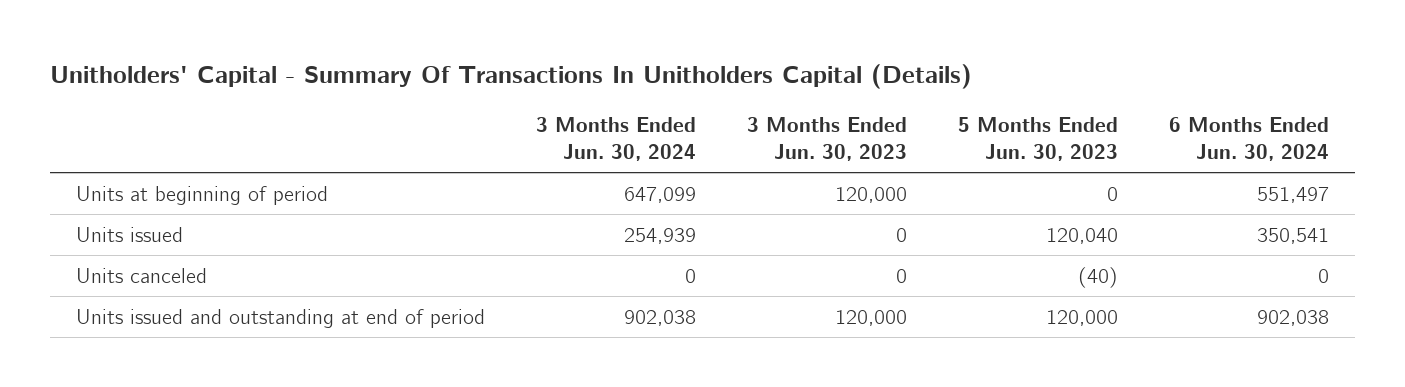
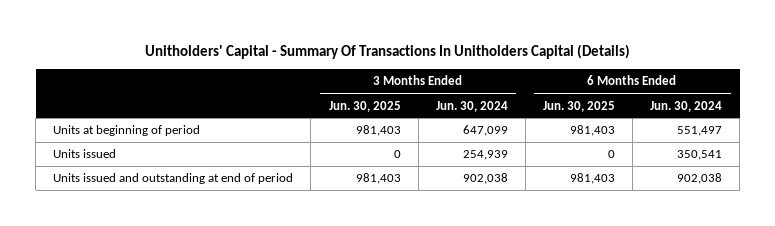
[746,116,907,162] 3 Months Ended Jun. 30, 2023 -> none
[958,116,1119,162] 5 Months Ended Jun. 30, 2023 -> none
none -> [328,100,401,112] Jun. 30, 2025
none -> [542,100,615,112] Jun. 30, 2025
[75,267,207,283] Units canceled -> none

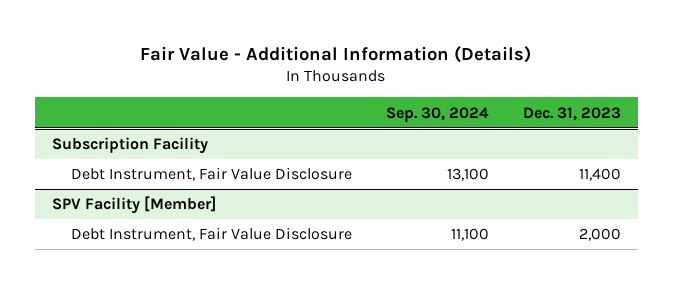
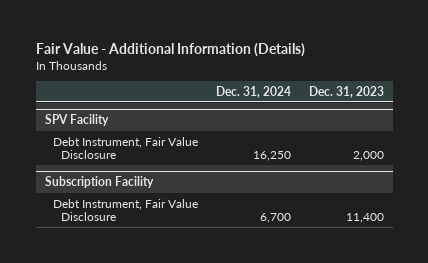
[385,106,489,122] Sep. 30, 2024 -> none
none -> [215,85,291,98] Dec. 31, 2024
none -> [44,114,109,127] SPV Facility
none -> [53,136,199,160] Debt Instrument, Fair Value Disclosure
[52,196,217,215] SPV Facility [Member] -> none
[70,227,352,242] Debt Instrument, Fair Value Disclosure -> none

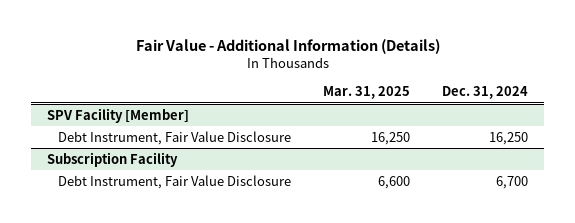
[308,85,384,98] Dec. 31, 2023 -> none
none -> [322,86,410,100] Mar. 31, 2025
[44,114,109,127] SPV Facility -> [47,107,190,123] SPV Facility [Member]

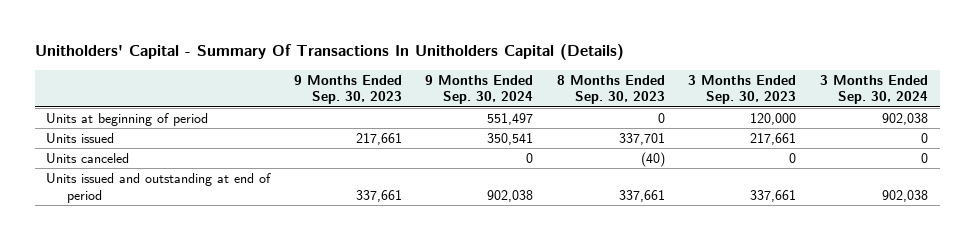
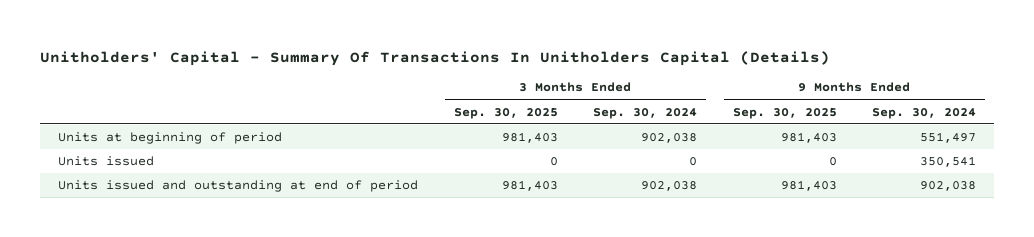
[293,74,402,105] 9 Months Ended Sep. 30, 2023 -> none
[556,74,665,105] 8 Months Ended Sep. 30, 2023 -> none
[688,74,797,105] 3 Months Ended Sep. 30, 2023 -> none
none -> [453,107,558,119] Sep. 30, 2025
none -> [732,107,837,119] Sep. 30, 2025
[46,152,130,163] Units canceled -> none

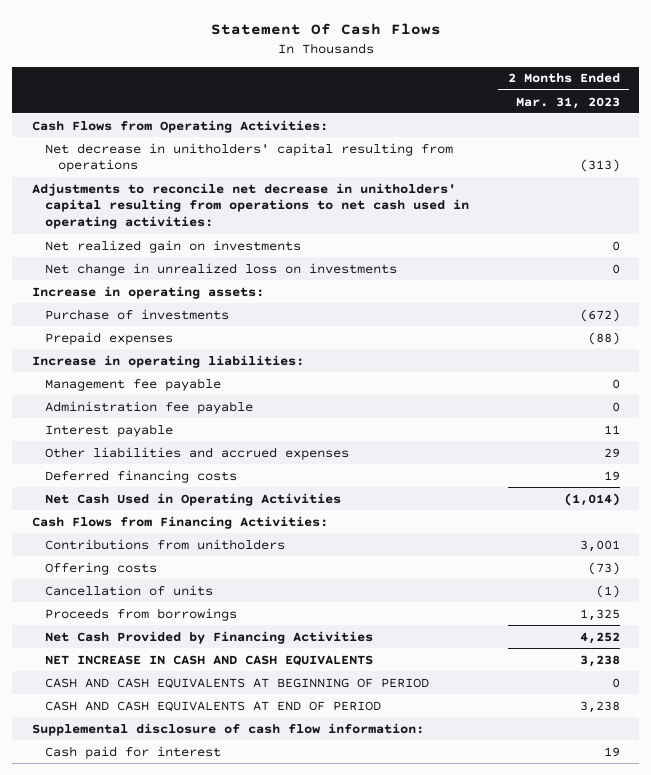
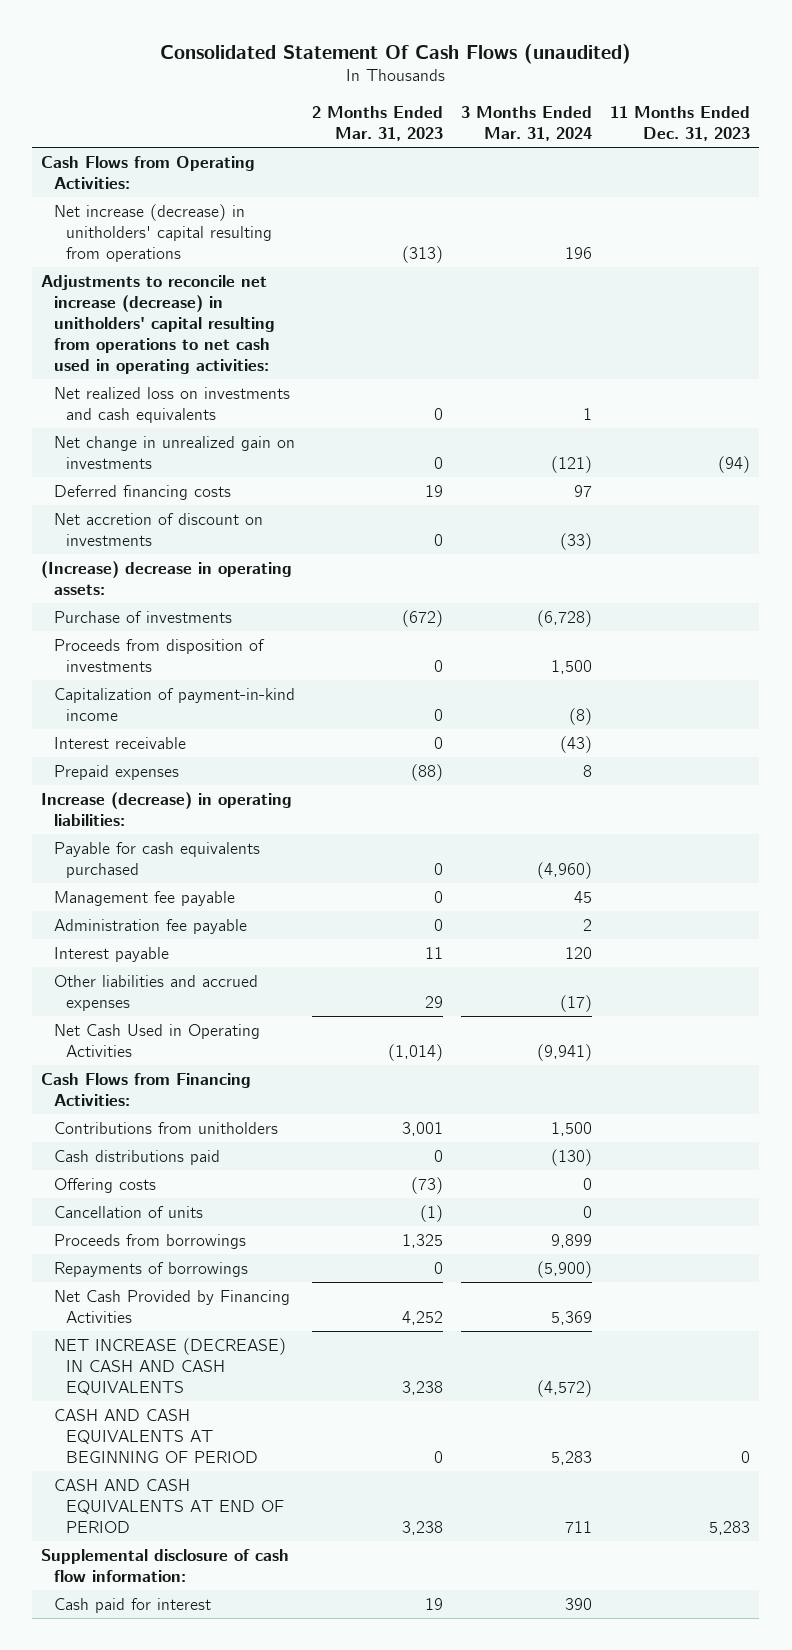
[210,23,441,36] Statement Of Cash Flows -> [159,43,631,64] Consolidated Statement Of Cash Flows (unaudited)
none -> [461,106,593,142] 3 Months Ended Mar. 31, 2024
none -> [610,106,751,142] 11 Months Ended Dec. 31, 2023
[45,239,302,253] Net realized gain on investments -> none
[45,142,454,173] Net decrease in unitholders' capital resulting from operations -> [53,203,272,262] Net increase (decrease) in unitholders' capital resulting from operations
[31,182,470,230] Adjustments to reconcile net decrease in unitholders' capital resulting from operations to net cash used in operating activities: -> [41,274,275,375] Adjustments to reconcile net increase (decrease) in unitholders' capital resulting from operations to net cash used in operating activities:
none -> [53,386,290,423] Net realized loss on investments and cash equivalents
[45,262,398,276] Net change in unrealized loss on investments -> [53,435,295,469] Net change in unrealized gain on investments
[45,469,238,483] Deferred financing costs -> [53,484,231,500] Deferred financing costs
none -> [53,512,263,546] Net accretion of discount on investments
[31,285,264,299] Increase in operating assets: -> [41,560,293,595] (Increase) decrease in operating assets:
none -> [53,638,265,672] Proceeds from disposition of investments
none -> [53,687,295,721] Capitalization of payment-in-kind income
none -> [53,736,186,749] Interest receivable
[31,354,304,368] Increase in operating liabilities: -> [41,791,293,826] Increase (decrease) in operating liabilities:
none -> [53,841,260,878] Payable for cash equivalents purchased
none -> [53,1149,220,1165] Cash distributions paid
none -> [53,1261,248,1277] Repayments of borrowings
[45,654,374,666] NET INCREASE IN CASH AND CASH EQUIVALENTS -> [53,1337,286,1395] NET INCREASE (DECREASE) IN CASH AND CASH EQUIVALENTS

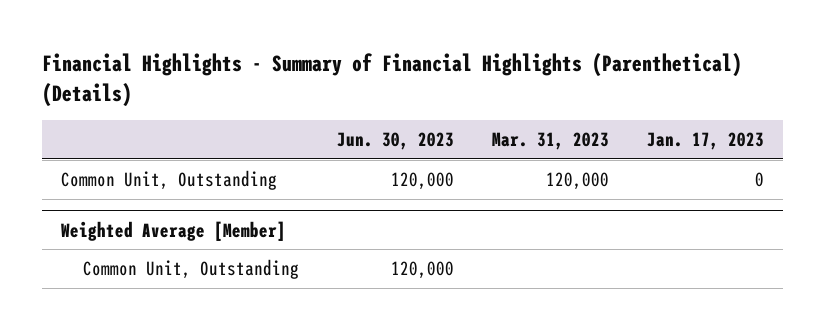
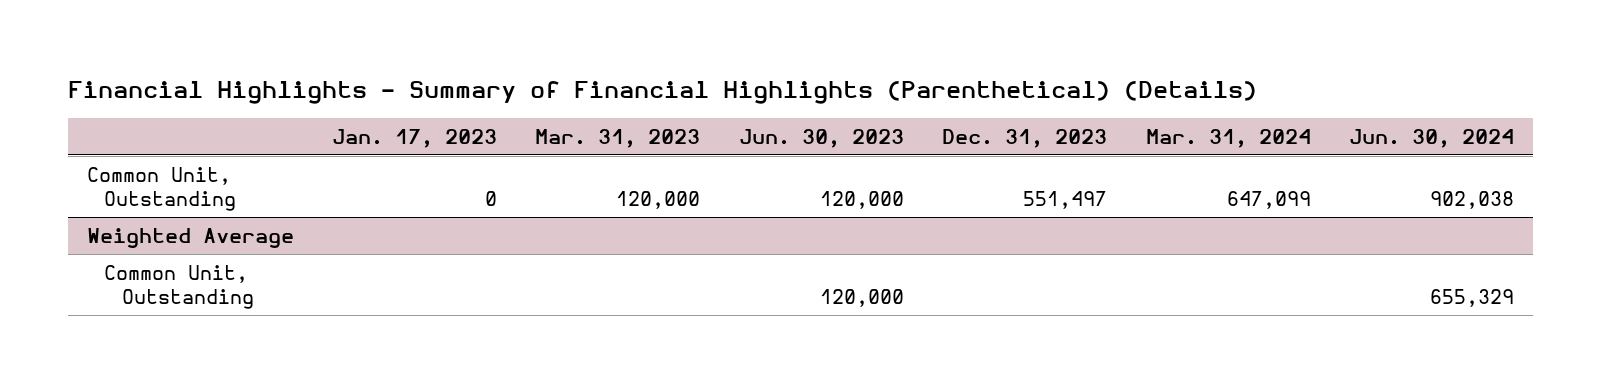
none -> [942,128,1108,148] Dec. 31, 2023
none -> [1145,128,1311,148] Mar. 31, 2024
none -> [1348,128,1514,148] Jun. 30, 2024
[60,220,286,241] Weighted Average [Member] -> [86,228,294,249] Weighted Average

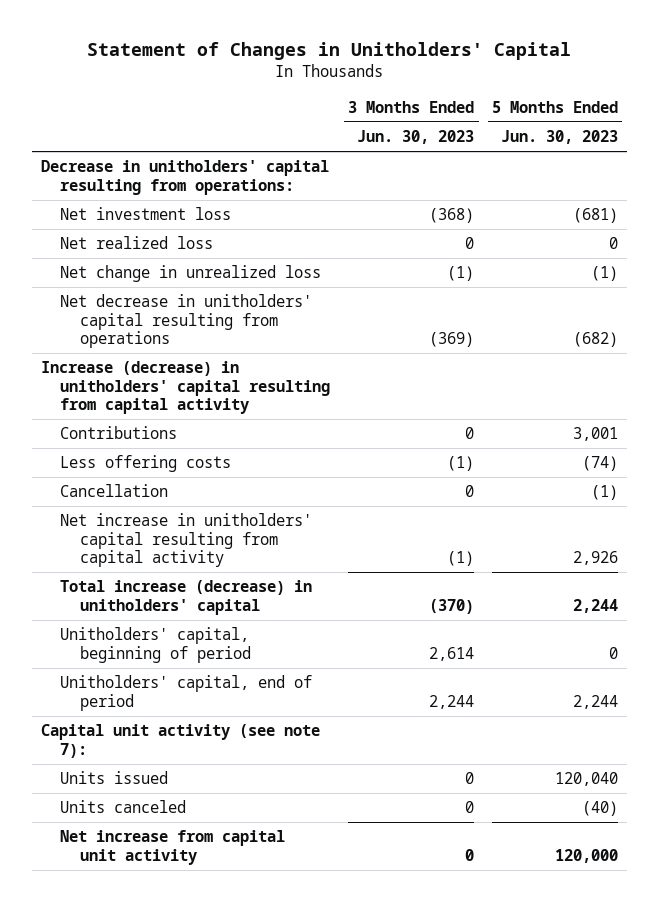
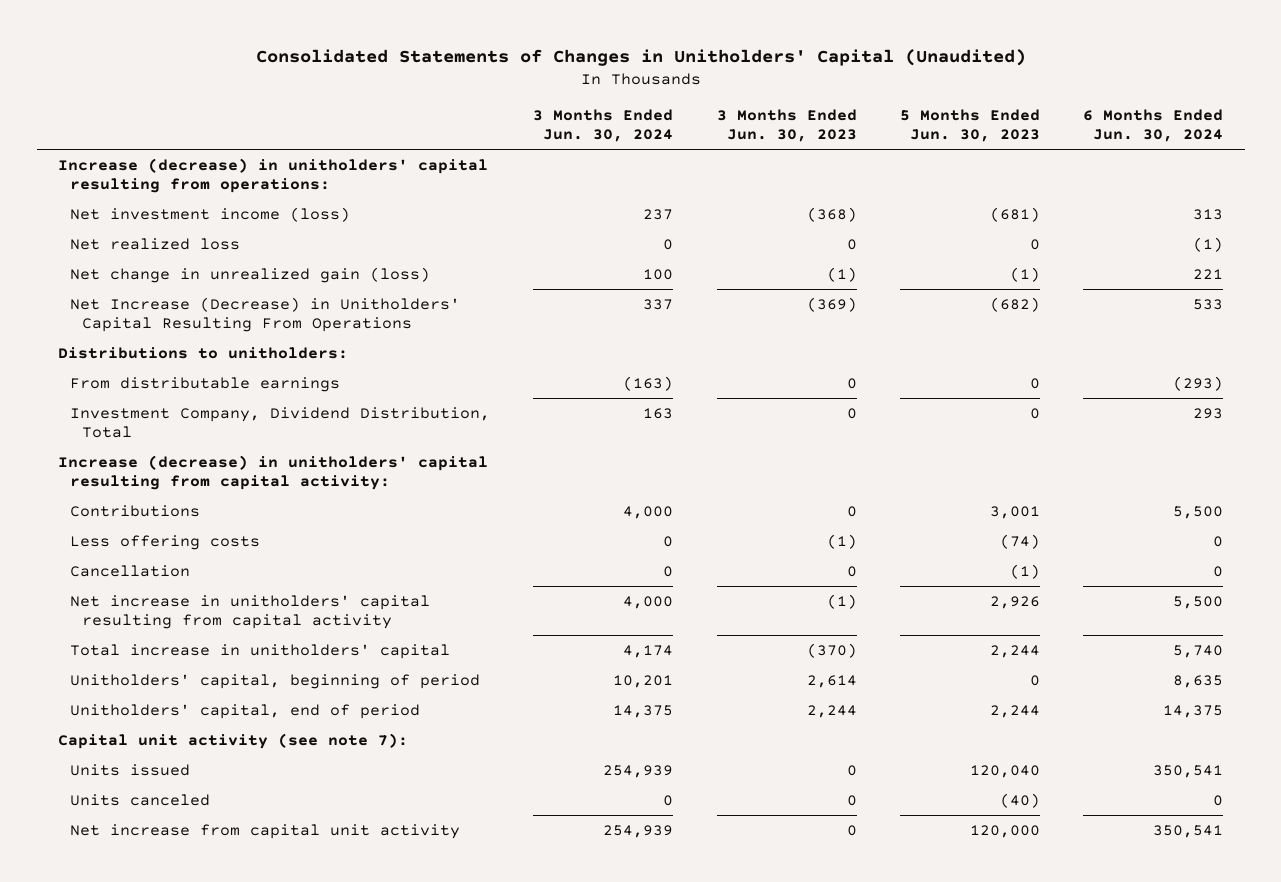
[87,42,572,61] Statement of Changes in Unitholders' Capital -> [255,49,1026,67] Consolidated Statements of Changes in Unitholders' Capital (Unaudited)
none -> [533,109,674,143] 3 Months Ended Jun. 30, 2024
none -> [1083,109,1224,143] 6 Months Ended Jun. 30, 2024
[41,160,330,195] Decrease in unitholders' capital resulting from operations: -> [58,157,489,193] Increase (decrease) in unitholders' capital resulting from operations:
[60,207,232,221] Net investment loss -> [70,206,351,222] Net investment income (loss)
[60,265,322,283] Net change in unrealized loss -> [70,266,431,283] Net change in unrealized gain (loss)
[60,294,313,348] Net decrease in unitholders' capital resulting from operations -> [70,296,461,332] Net Increase (Decrease) in Unitholders' Capital Resulting From Operations
none -> [58,346,349,359] Distributions to unitholders:
none -> [70,376,341,392] From distributable earnings
none -> [70,406,491,438] Investment Company, Dividend Distribution, Total
[41,361,331,414] Increase (decrease) in unitholders' capital resulting from capital activity -> [58,454,489,490] Increase (decrease) in unitholders' capital resulting from capital activity:
[60,580,313,615] Total increase (decrease) in unitholders' capital -> [70,643,451,659] Total increase in unitholders' capital

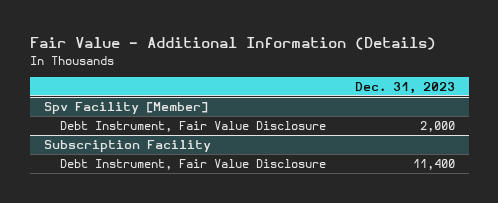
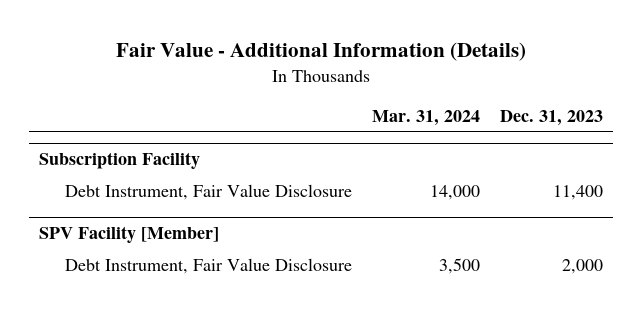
none -> [372,109,481,126] Mar. 31, 2024
[43,102,208,115] Spv Facility [Member] -> none
[60,121,327,133] Debt Instrument, Fair Value Disclosure -> none
none -> [38,226,219,244] SPV Facility [Member]
none -> [64,257,352,274] Debt Instrument, Fair Value Disclosure

